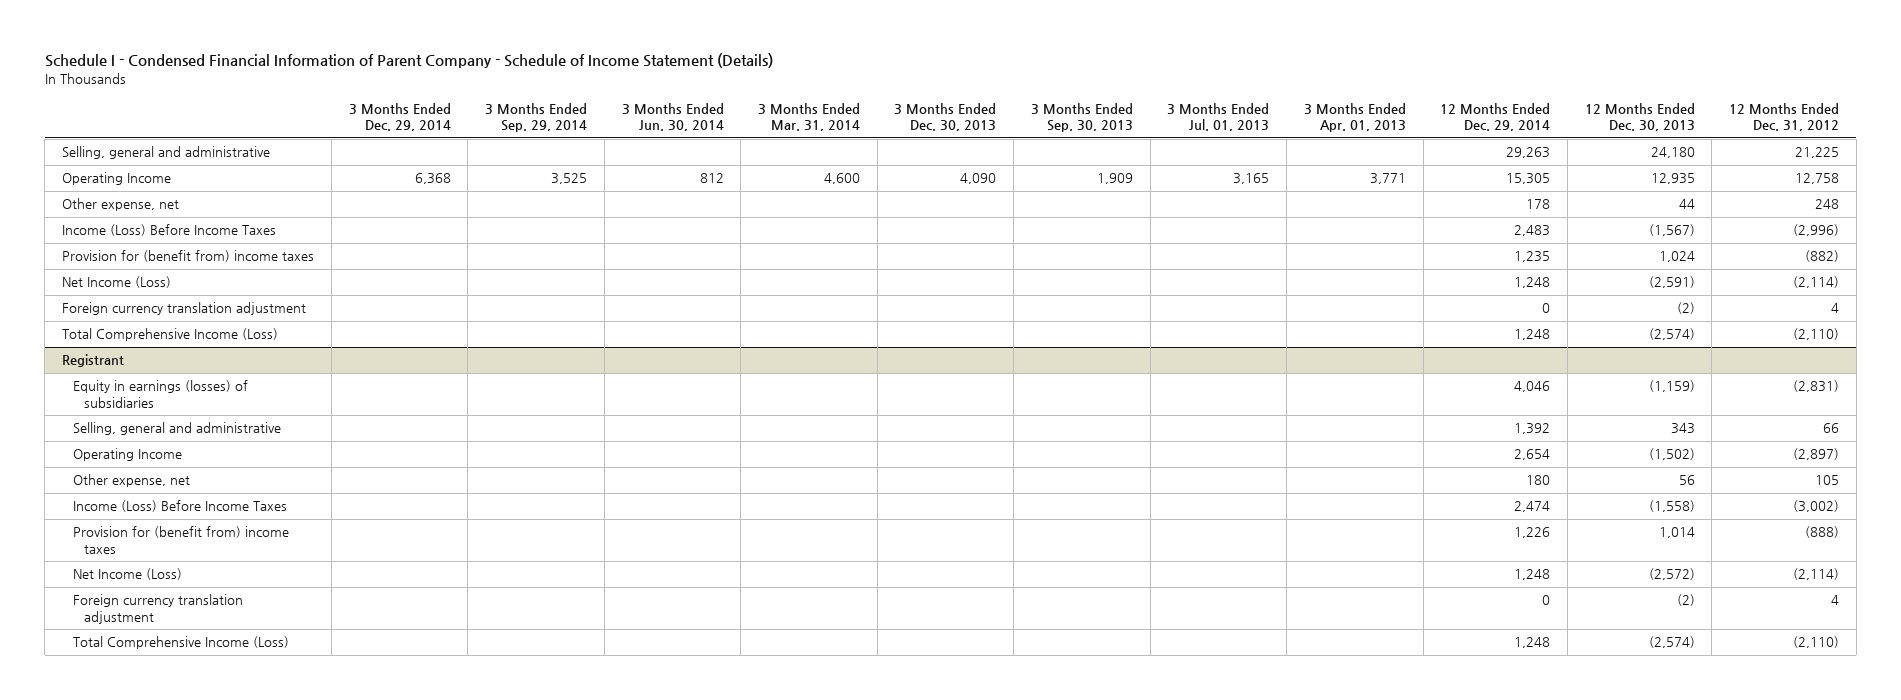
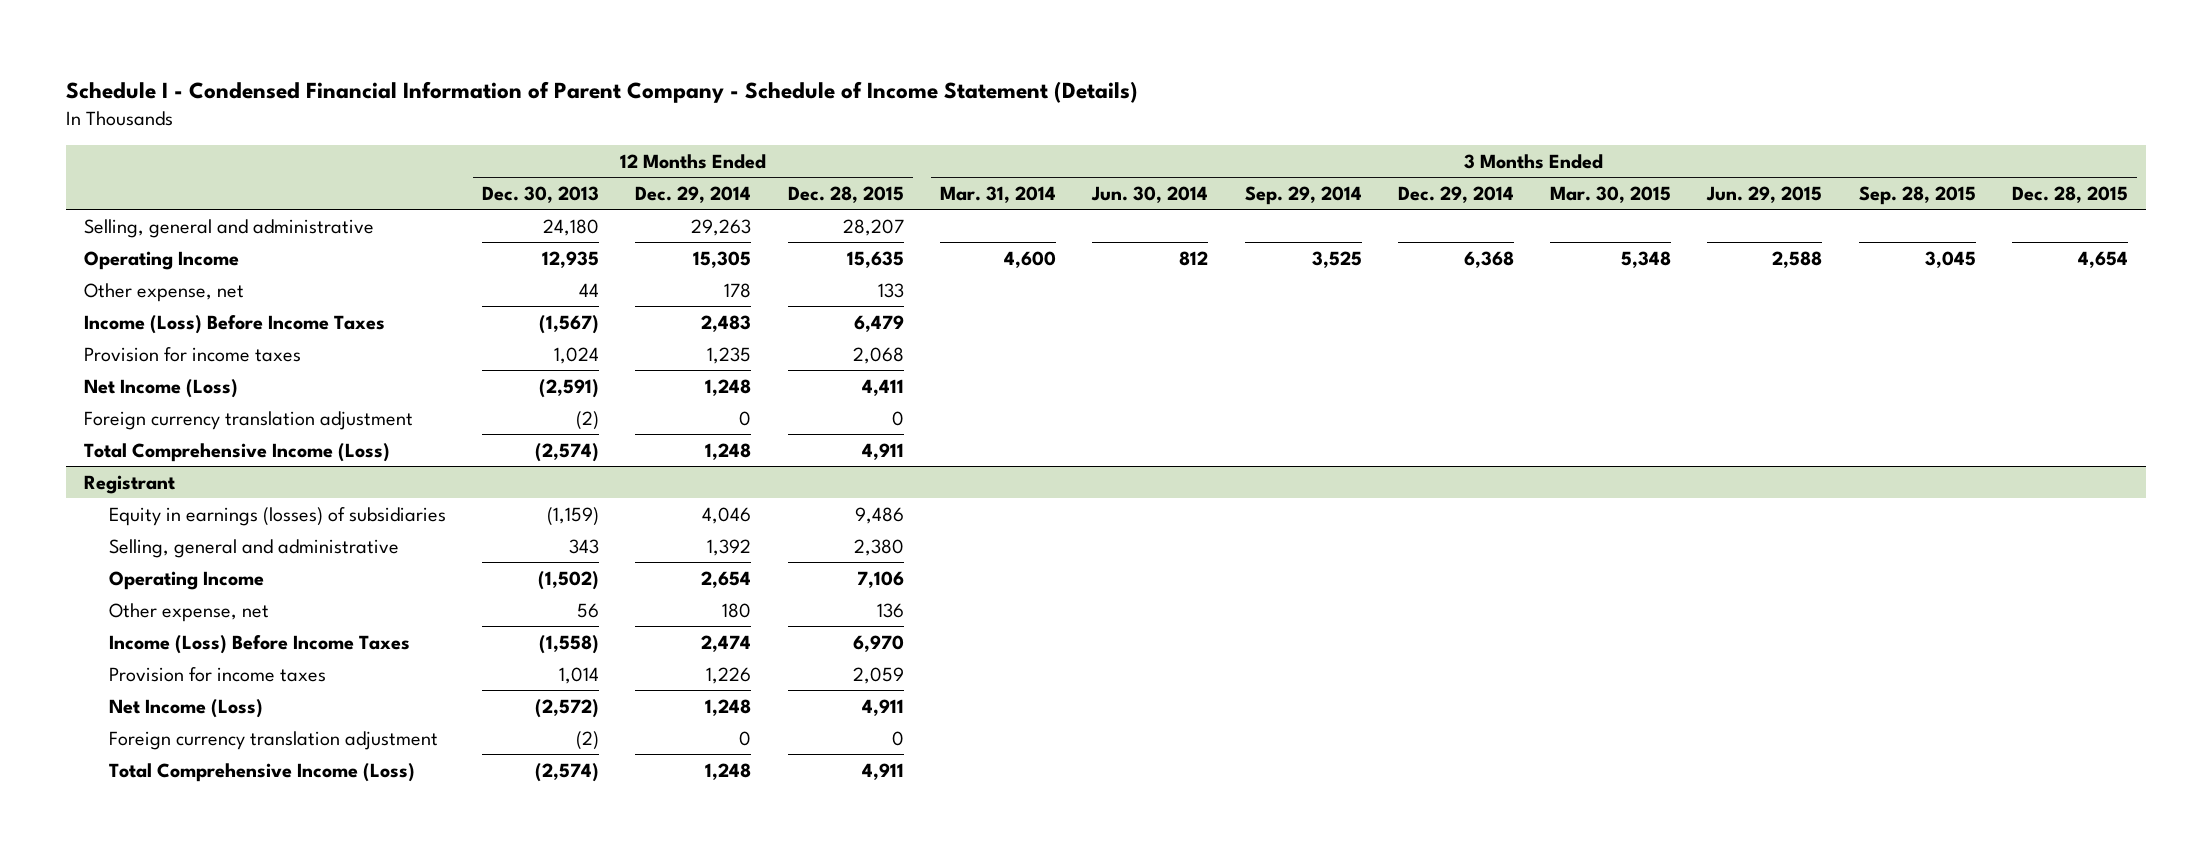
[894,103,997,132] 3 Months Ended Dec. 30, 2013 -> none
[1030,103,1133,133] 3 Months Ended Sep. 30, 2013 -> none
[1167,103,1270,132] 3 Months Ended Jul. 01, 2013 -> none
[1303,103,1406,133] 3 Months Ended Apr. 01, 2013 -> none
[1729,103,1840,132] 12 Months Ended Dec. 31, 2012 -> none
none -> [787,185,904,203] Dec. 28, 2015
none -> [1550,185,1672,203] Mar. 30, 2015
none -> [1706,185,1823,203] Jun. 29, 2015
none -> [1858,185,1976,205] Sep. 28, 2015
none -> [2012,185,2129,203] Dec. 28, 2015
[62,250,315,263] Provision for (benefit from) income taxes -> [84,346,302,362] Provision for income taxes
[73,526,290,554] Provision for (benefit from) income taxes -> [108,666,326,682] Provision for income taxes

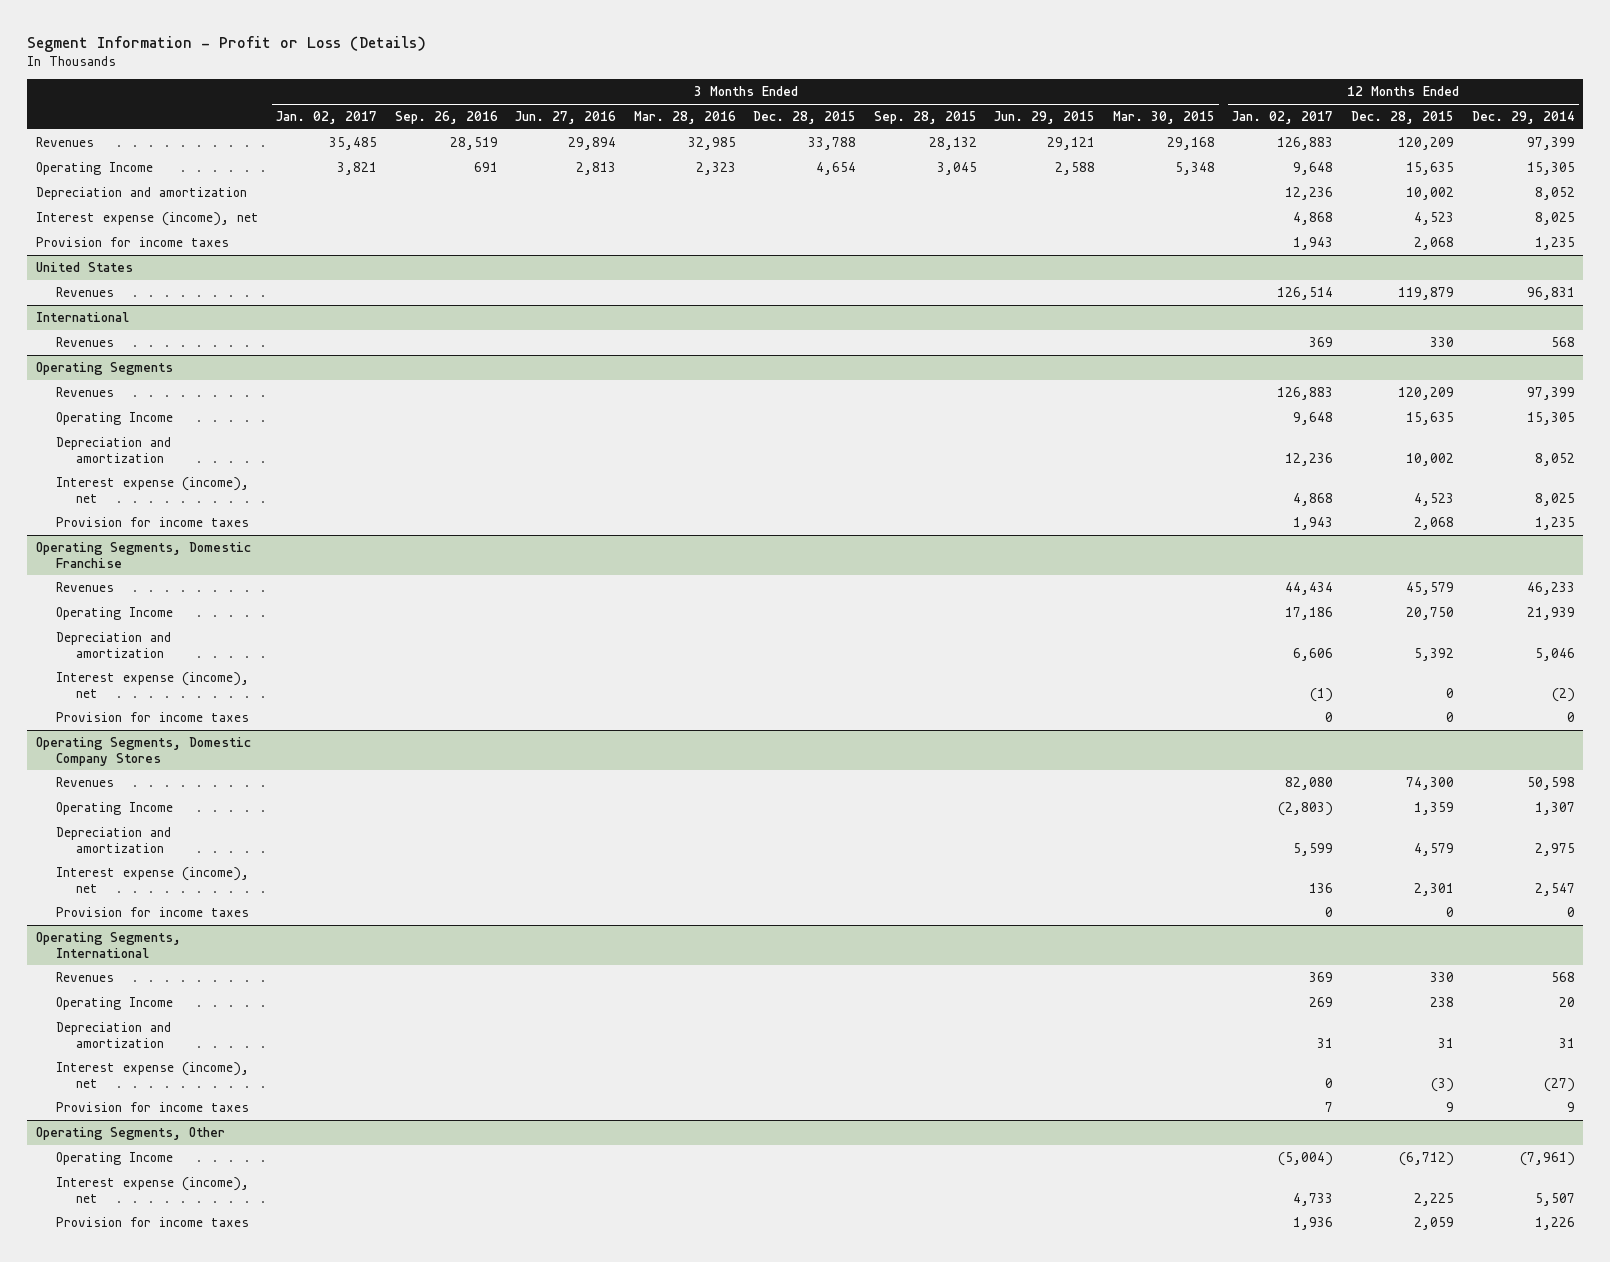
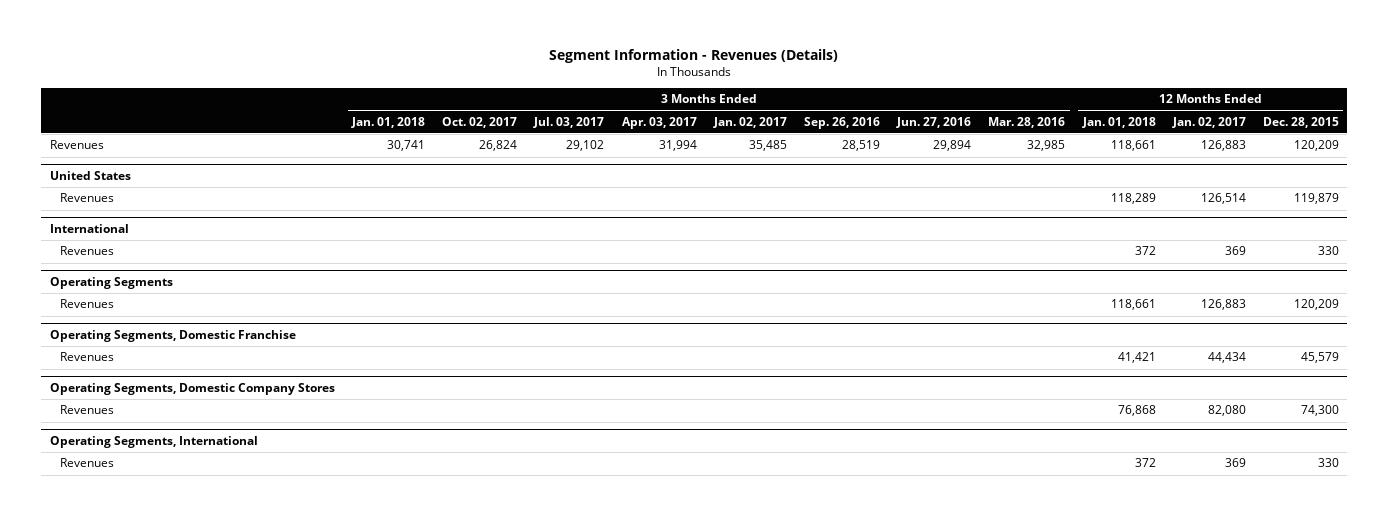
[26,35,426,52] Segment Information - Profit or Loss (Details) -> [549,48,839,63] Segment Information - Revenues (Details)
[753,111,857,125] Dec. 28, 2015 -> none
[873,111,977,125] Sep. 28, 2015 -> none
[994,111,1096,125] Jun. 29, 2015 -> none
[1112,111,1215,125] Mar. 30, 2015 -> none
[1471,111,1575,125] Dec. 29, 2014 -> none
none -> [351,116,426,128] Jan. 01, 2018
none -> [442,116,518,128] Oct. 02, 2017
none -> [533,116,605,128] Jul. 03, 2017
none -> [621,116,697,129] Apr. 03, 2017
none -> [1081,116,1156,128] Jan. 01, 2018
[35,161,153,175] Operating Income -> none
[35,186,247,200] Depreciation and amortization -> none
[35,211,259,226] Interest expense (income), net -> none
[35,236,229,247] Provision for income taxes -> none
[55,411,173,425] Operating Income -> none
[55,436,171,463] Depreciation and amortization -> none
[55,476,249,503] Interest expense (income), net -> none
[55,516,249,527] Provision for income taxes -> none
[55,606,173,620] Operating Income -> none
[55,631,171,658] Depreciation and amortization -> none
[55,671,249,698] Interest expense (income), net -> none
[55,711,249,722] Provision for income taxes -> none
[55,801,173,815] Operating Income -> none
[55,826,171,853] Depreciation and amortization -> none
[55,866,249,893] Interest expense (income), net -> none
[55,906,249,917] Provision for income taxes -> none
[55,996,173,1010] Operating Income -> none
[55,1021,171,1048] Depreciation and amortization -> none
[55,1061,249,1088] Interest expense (income), net -> none
[55,1101,249,1112] Provision for income taxes -> none
[35,1126,225,1140] Operating Segments, Other -> none
[55,1151,173,1165] Operating Income -> none
[55,1176,249,1203] Interest expense (income), net -> none
[55,1216,249,1227] Provision for income taxes -> none

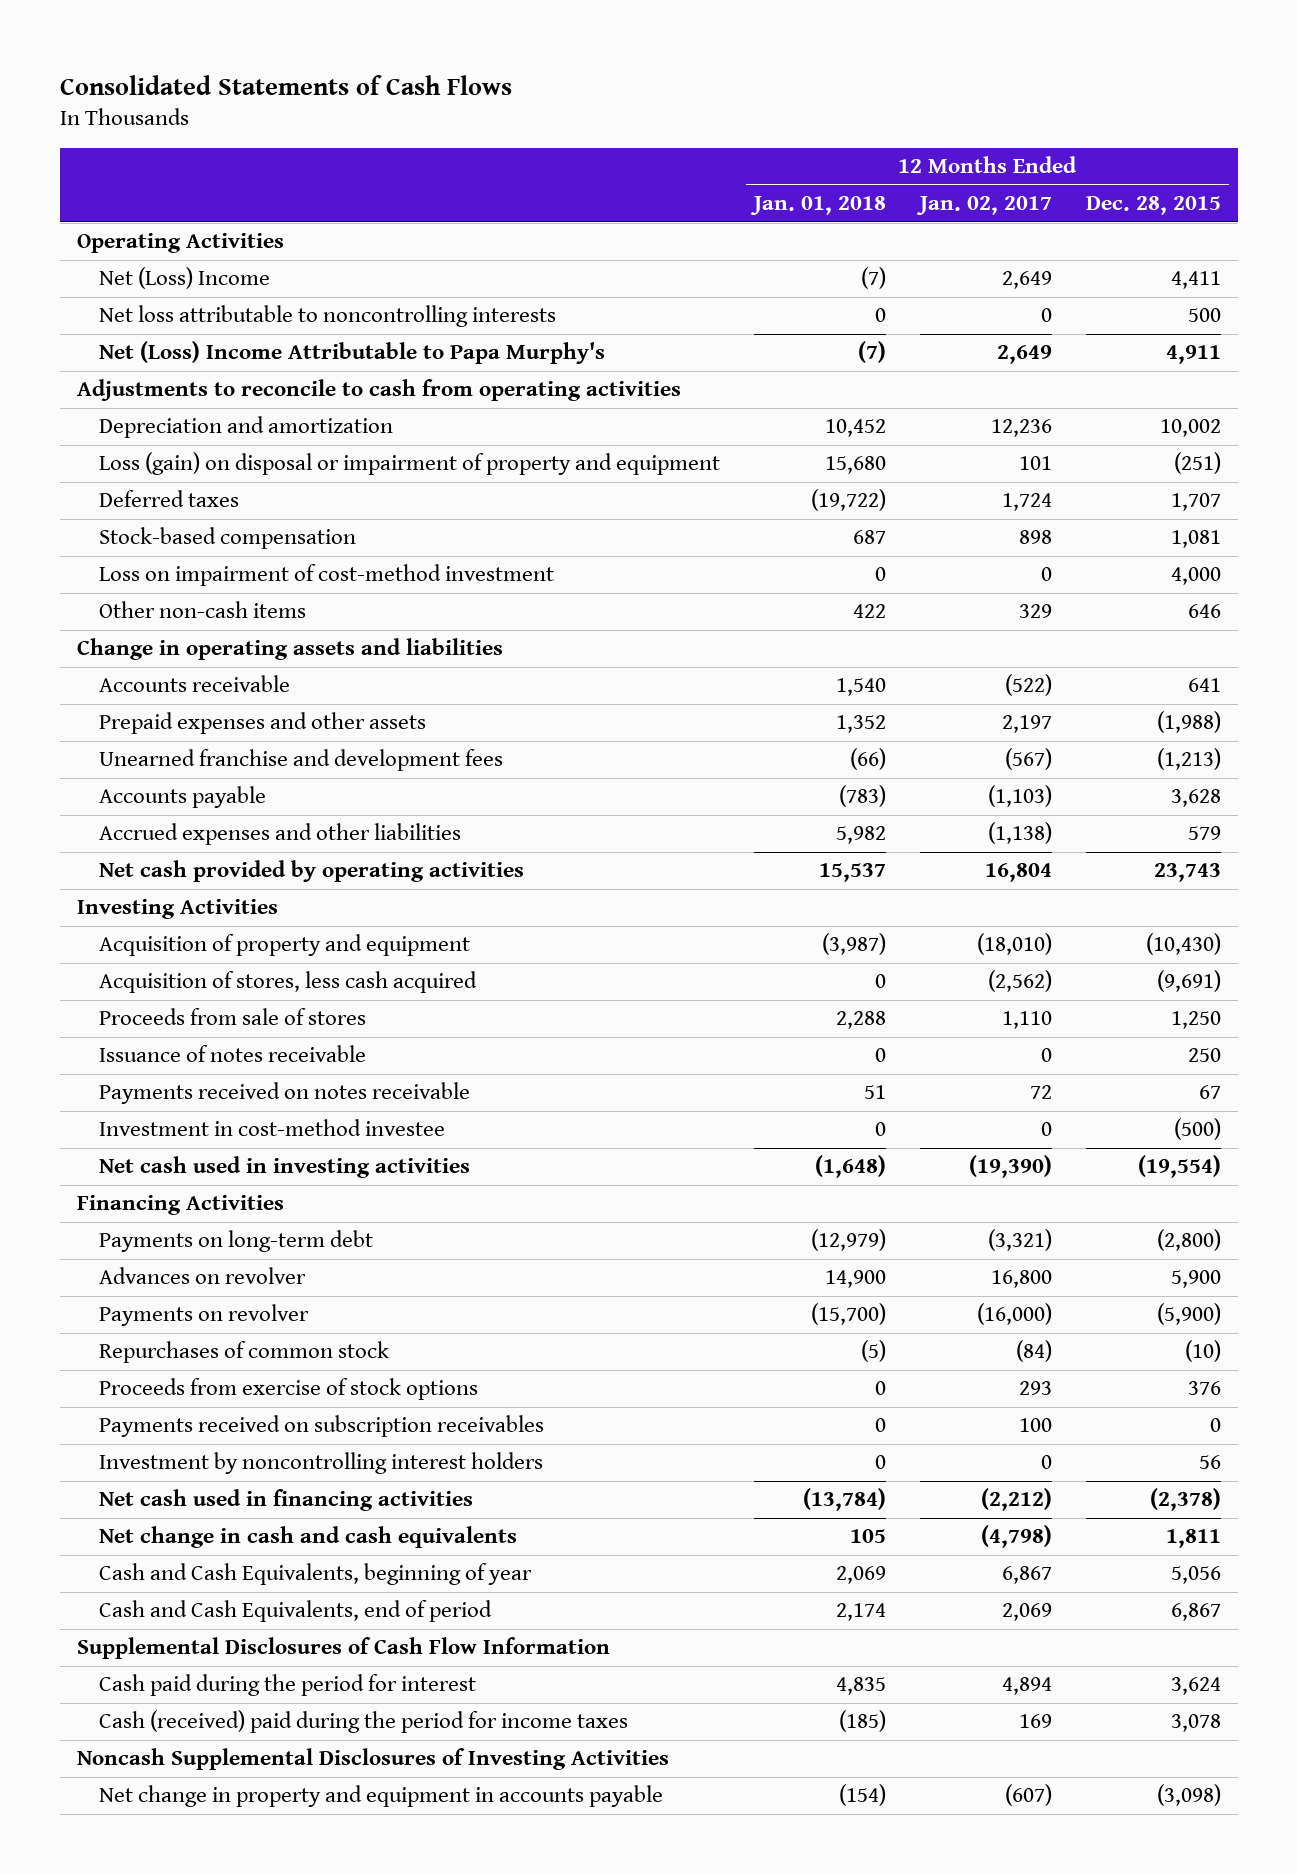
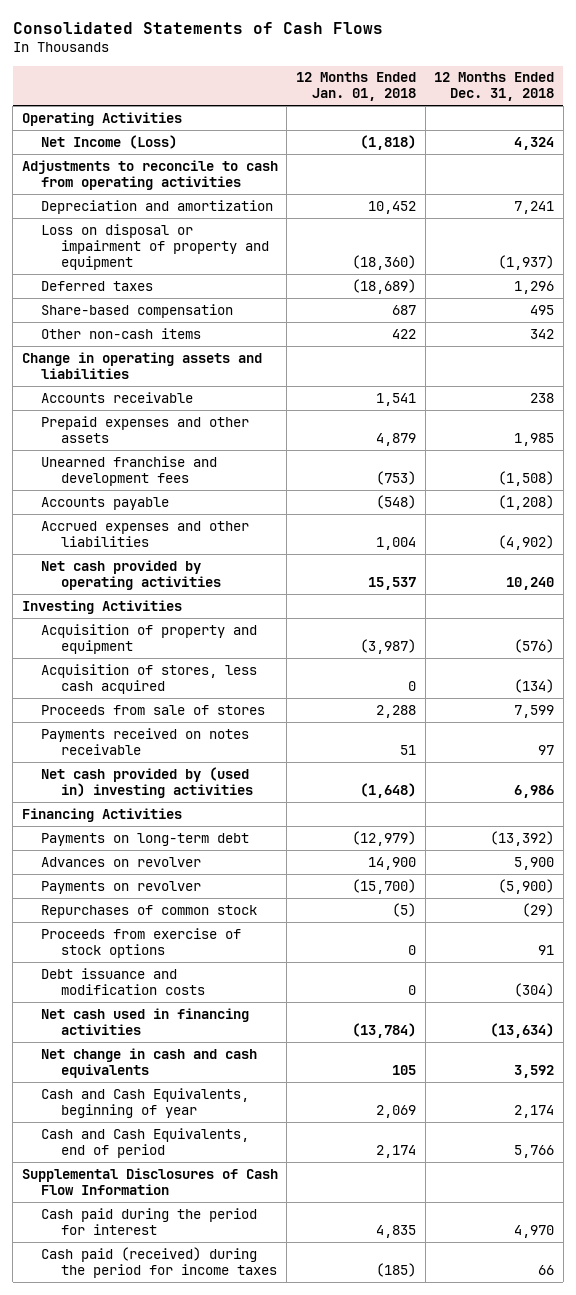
[915,196,1052,216] Jan. 02, 2017 -> none
[1085,196,1221,216] Dec. 28, 2015 -> none
none -> [434,72,555,102] 12 Months Ended Dec. 31, 2018
[99,267,271,290] Net (Loss) Income -> none
[99,305,557,328] Net loss attributable to noncontrolling interests -> none
[99,341,606,365] Net (Loss) Income Attributable to Papa Murphy's -> [41,134,178,149] Net Income (Loss)
[858,341,887,364] (7) -> [359,134,416,150] (1,818)
[99,564,555,587] Loss on impairment of cost-method investment -> none
[99,452,721,476] Loss (gain) on disposal or impairment of property and equipment -> [41,223,269,270] Loss on disposal or impairment of property and equipment
[825,456,887,475] 15,680 -> [351,254,416,270] (18,360)
[811,489,887,512] (19,722) -> [351,278,416,294] (18,689)
[99,527,357,550] Stock-based compensation -> [41,303,234,318] Share-based compensation
[836,678,887,697] 1,540 -> [375,392,416,406] 1,541
[836,715,887,734] 1,352 -> [375,432,416,446] 4,879
[850,748,887,771] (66) -> [375,470,416,485] (753)
[839,785,887,808] (783) -> [375,494,416,509] (548)
[836,826,887,845] 5,982 -> [375,536,416,550] 1,004
[99,1045,367,1063] Issuance of notes receivable -> none
[99,1119,446,1137] Investment in cost-method investee -> none
[99,1156,471,1179] Net cash used in investing activities -> [41,766,253,798] Net cash provided by (used in) investing activities
[99,1415,545,1438] Payments received on subscription receivables -> none
[99,1452,544,1475] Investment by noncontrolling interest holders -> none
none -> [41,967,205,995] Debt issuance and modification costs
[76,1748,669,1771] Noncash Supplemental Disclosures of Investing Activities -> none
[99,1785,664,1808] Net change in property and equipment in accounts payable -> none
[99,1710,629,1734] Cash (received) paid during the period for income taxes -> [41,1246,277,1278] Cash paid (received) during the period for income taxes

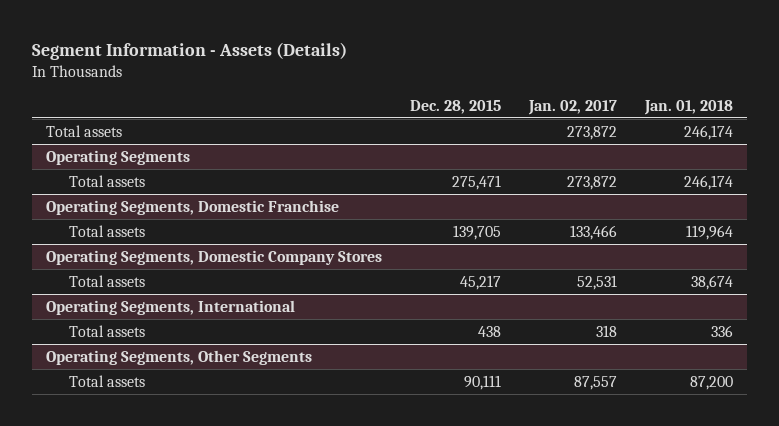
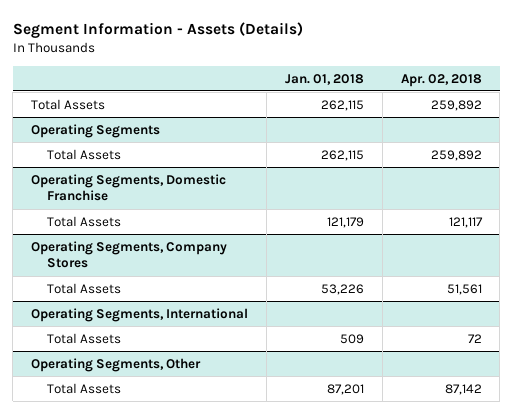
[409,99,501,114] Dec. 28, 2015 -> none
[527,99,617,115] Jan. 02, 2017 -> none
none -> [400,73,482,87] Apr. 02, 2018
[45,124,122,137] Total assets -> [31,98,106,110] Total Assets
[683,124,733,140] 246,174 -> [320,99,364,111] 262,115
[69,174,146,187] Total assets -> [46,148,121,160] Total Assets
[683,174,733,190] 246,174 -> [320,149,364,161] 262,115
[69,224,146,237] Total assets -> [46,215,121,227] Total Assets
[685,224,733,240] 119,964 -> [326,216,364,228] 121,179
[45,249,382,265] Operating Segments, Domestic Company Stores -> [31,240,228,269] Operating Segments, Company Stores
[69,274,146,287] Total assets -> [46,282,121,294] Total Assets
[690,274,733,290] 38,674 -> [320,283,364,295] 53,226
[69,324,146,337] Total assets -> [46,332,121,344] Total Assets
[710,324,733,337] 336 -> [339,333,364,344] 509
[45,349,312,365] Operating Segments, Other Segments -> [31,357,202,372] Operating Segments, Other
[69,374,146,387] Total assets -> [46,382,121,394] Total Assets
[689,375,733,390] 87,200 -> [326,383,364,395] 87,201

